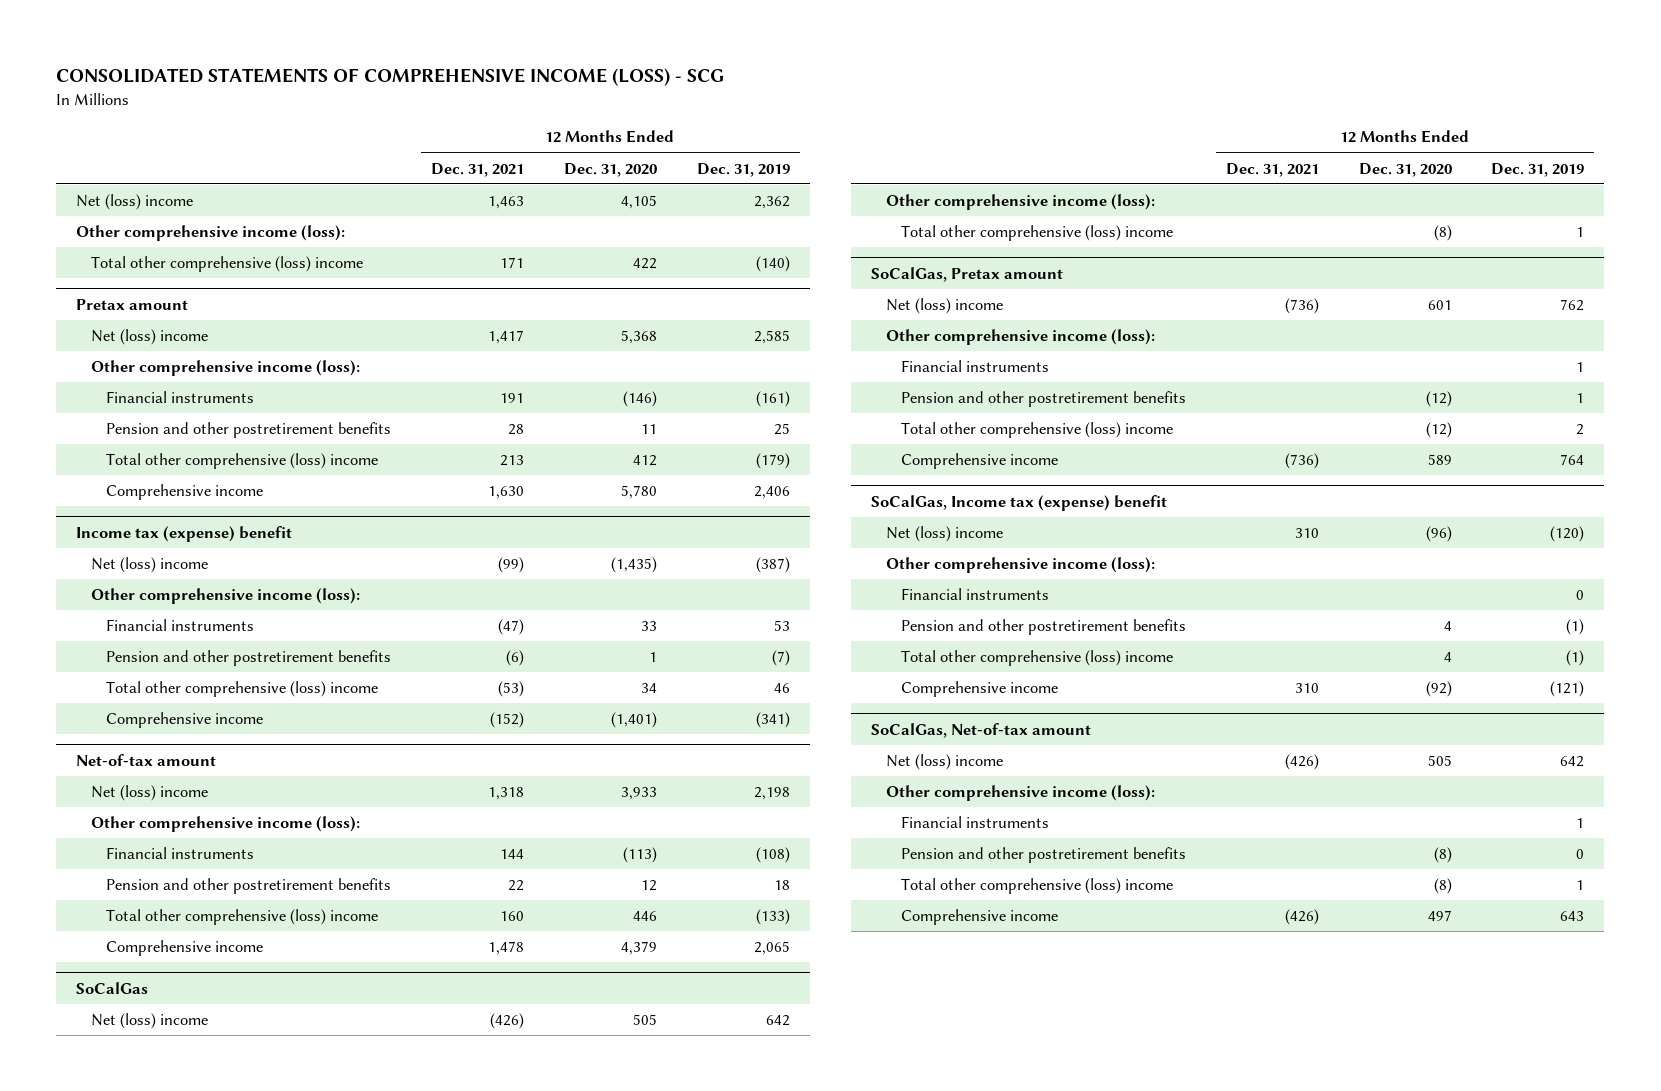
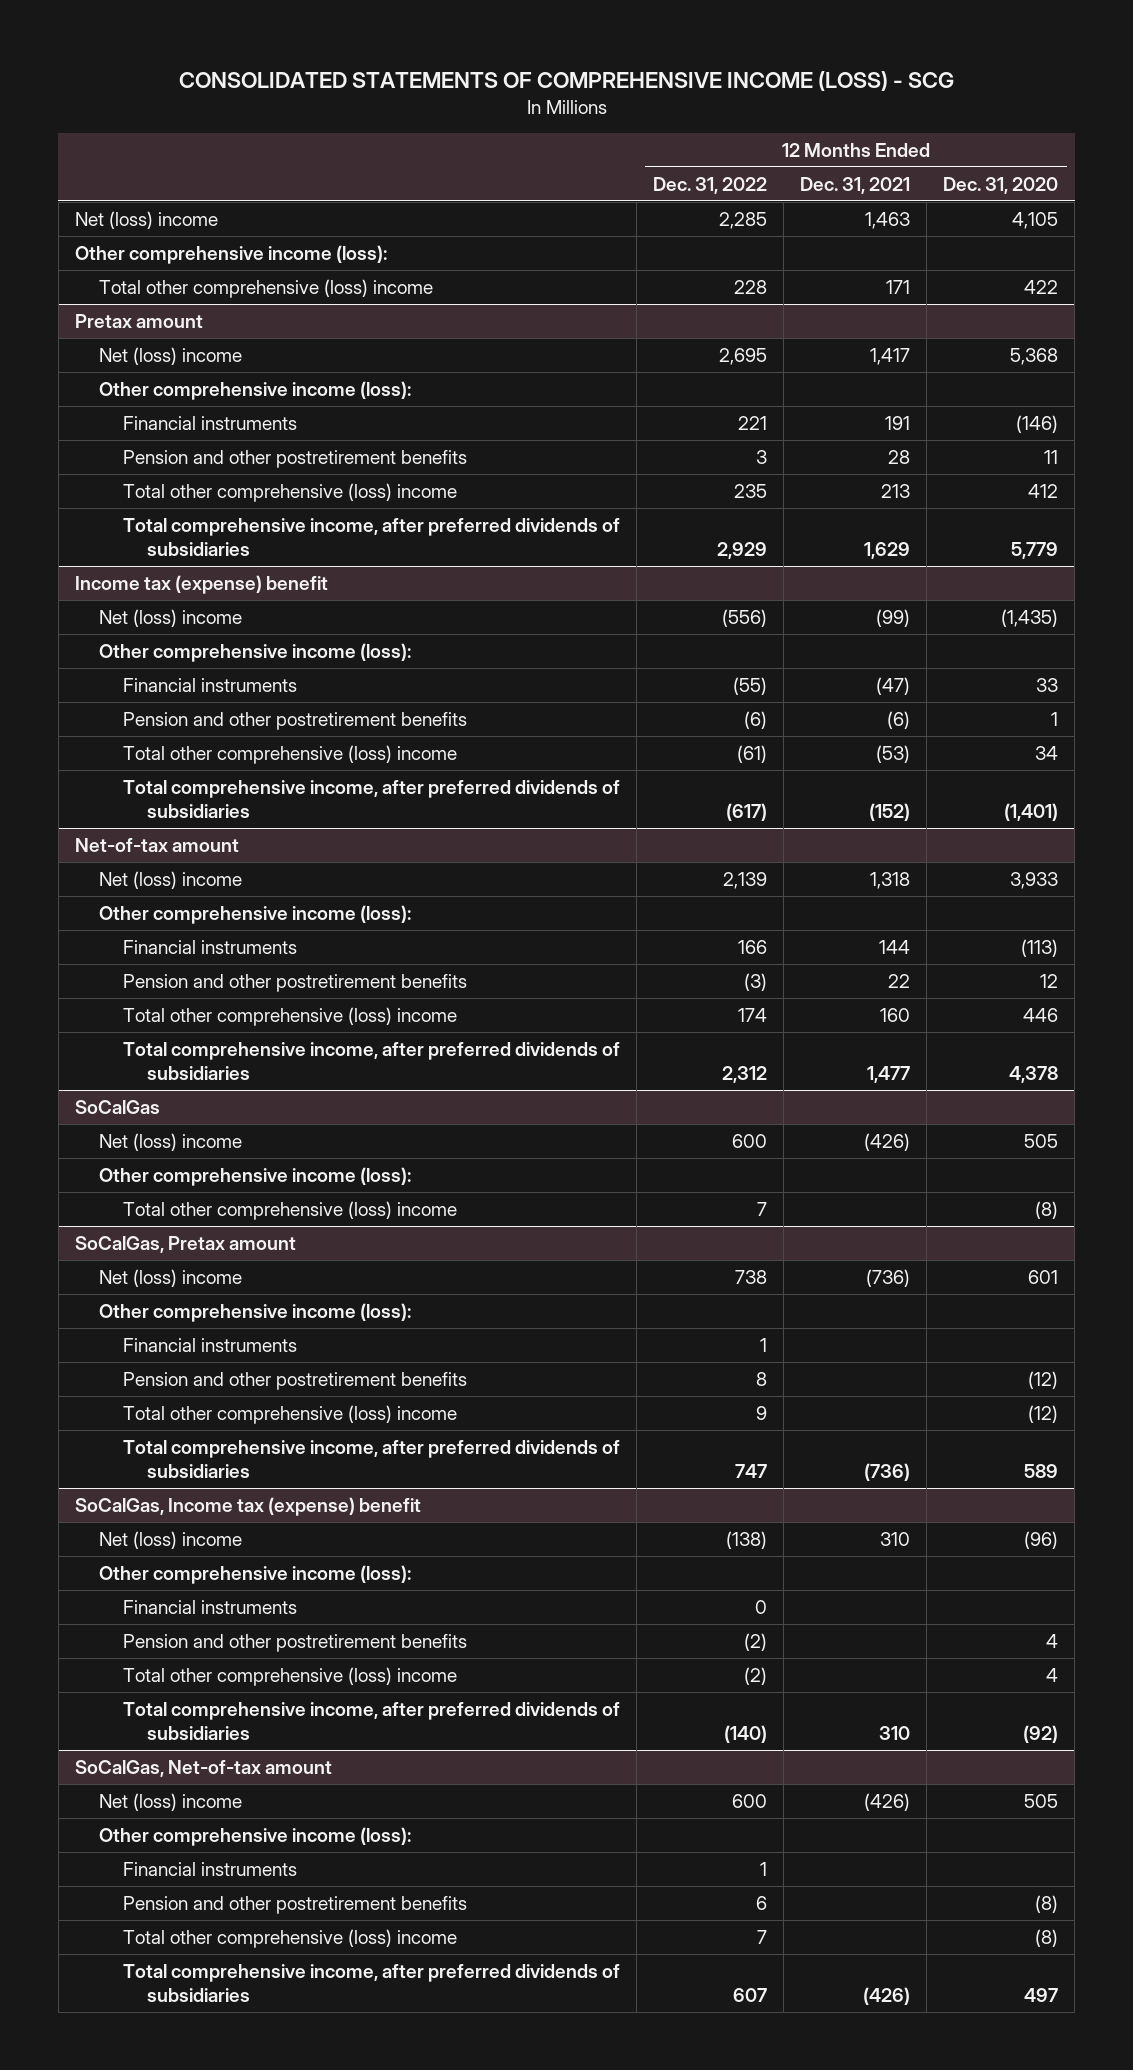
[696,162,790,177] Dec. 31, 2019 -> none
none -> [652,176,767,194] Dec. 31, 2022
[106,484,264,501] Comprehensive income -> none
none -> [122,517,620,556] Total comprehensive income, after preferred dividends of subsidiaries
[106,712,264,729] Comprehensive income -> [122,779,620,818] Total comprehensive income, after preferred dividends of subsidiaries
[106,940,264,957] Comprehensive income -> none
none -> [122,1041,620,1080] Total comprehensive income, after preferred dividends of subsidiaries
[900,453,1058,470] Comprehensive income -> [122,1439,620,1478] Total comprehensive income, after preferred dividends of subsidiaries
[900,681,1058,698] Comprehensive income -> [122,1701,620,1740] Total comprehensive income, after preferred dividends of subsidiaries
[900,909,1058,926] Comprehensive income -> [122,1963,620,2002] Total comprehensive income, after preferred dividends of subsidiaries

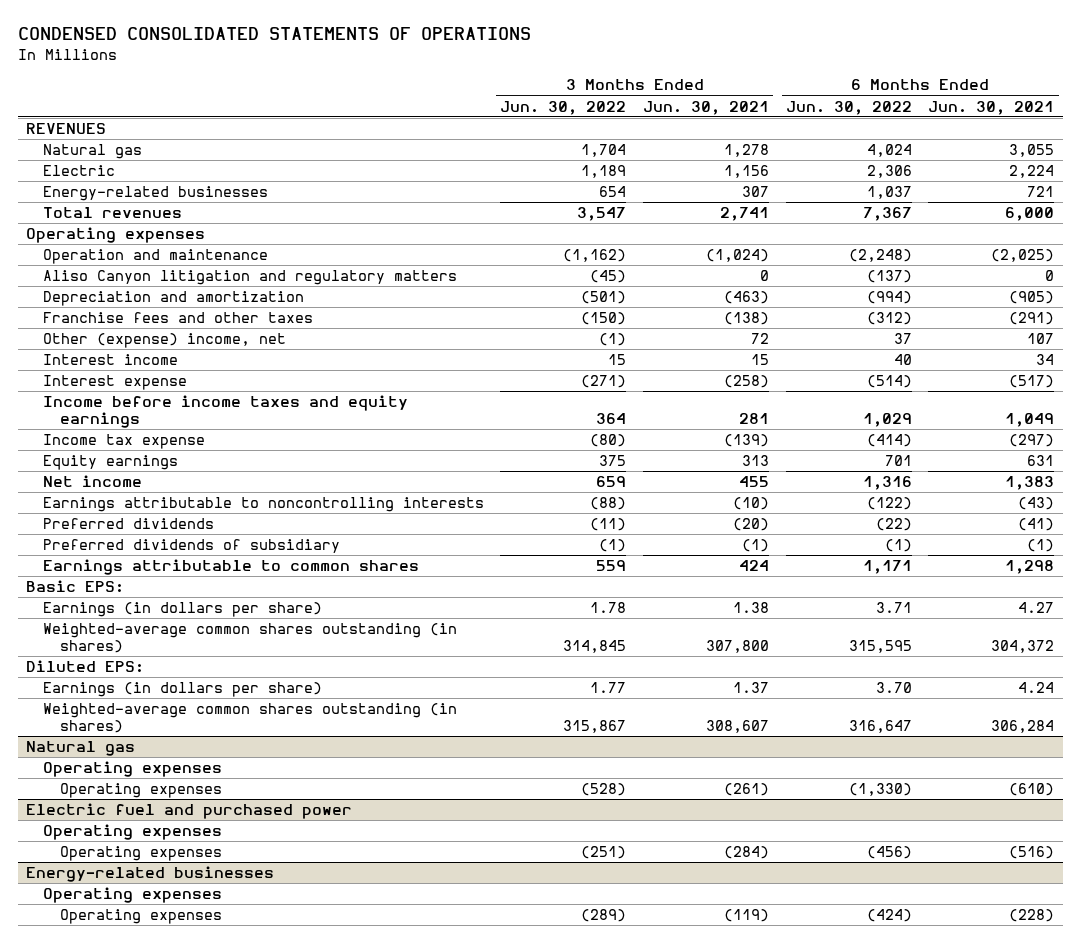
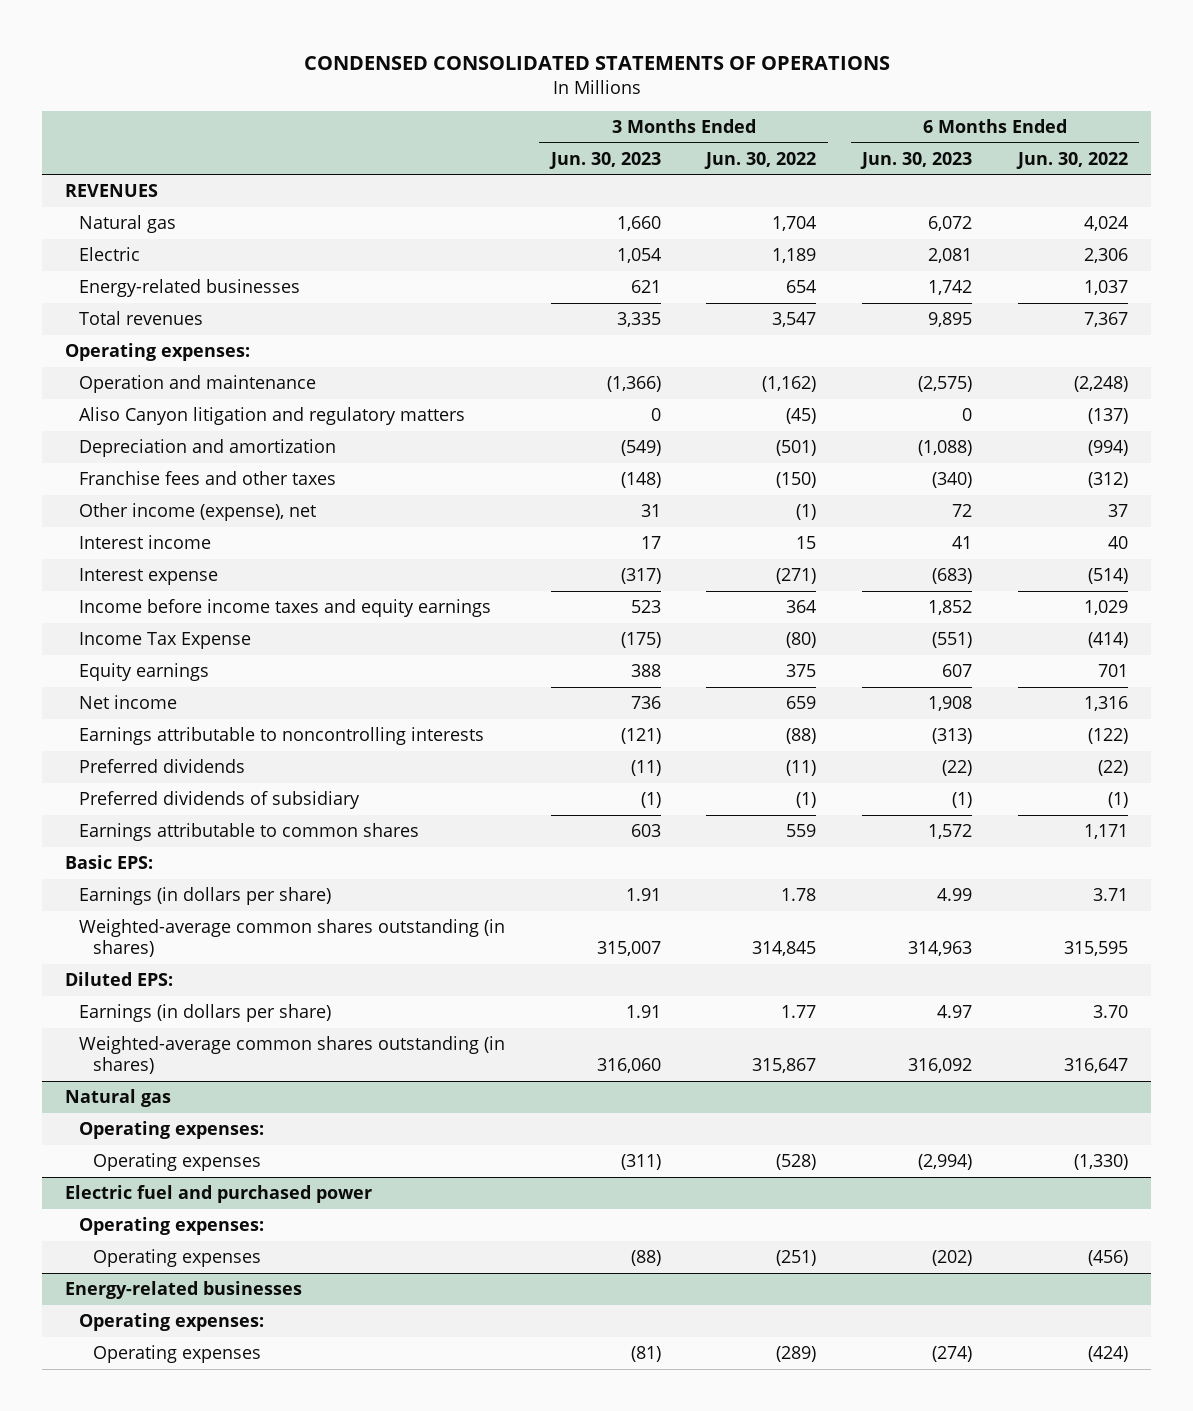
[643,100,770,115] Jun. 30, 2021 -> none
[928,100,1055,115] Jun. 30, 2021 -> none
none -> [548,151,661,169] Jun. 30, 2023
none -> [860,151,973,169] Jun. 30, 2023
[26,227,206,244] Operating expenses -> [65,343,251,362] Operating expenses:
[42,333,286,349] Other (expense) income, net -> [78,503,316,522] Other income (expense), net
[42,434,205,450] Income tax expense -> [78,632,251,650] Income Tax Expense
[42,761,222,778] Operating expenses -> [78,1121,264,1140] Operating expenses:
[42,824,222,841] Operating expenses -> [78,1217,264,1236] Operating expenses:
[42,887,222,904] Operating expenses -> [78,1313,264,1332] Operating expenses:

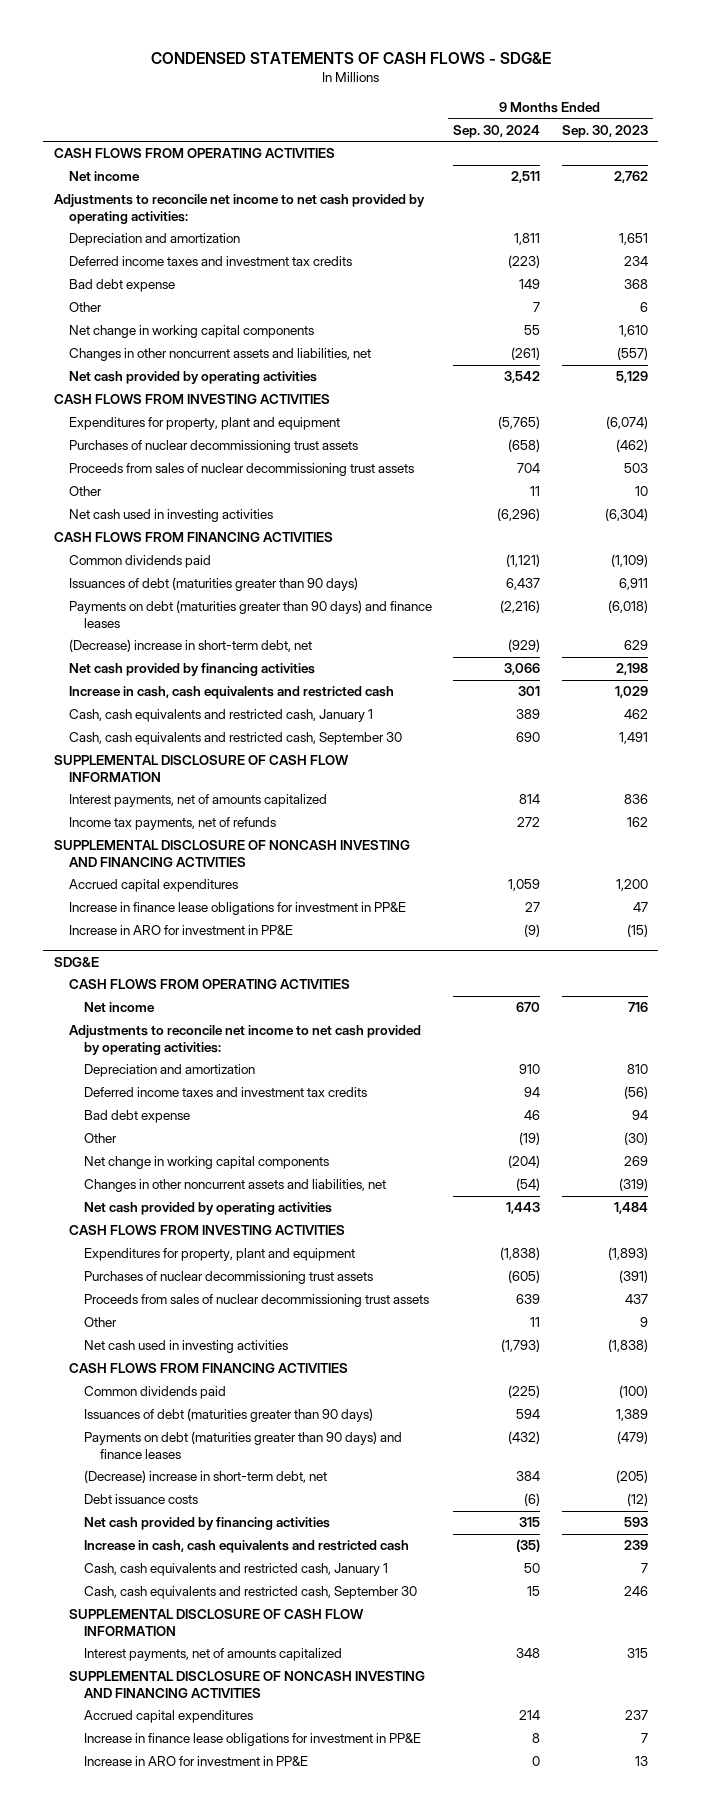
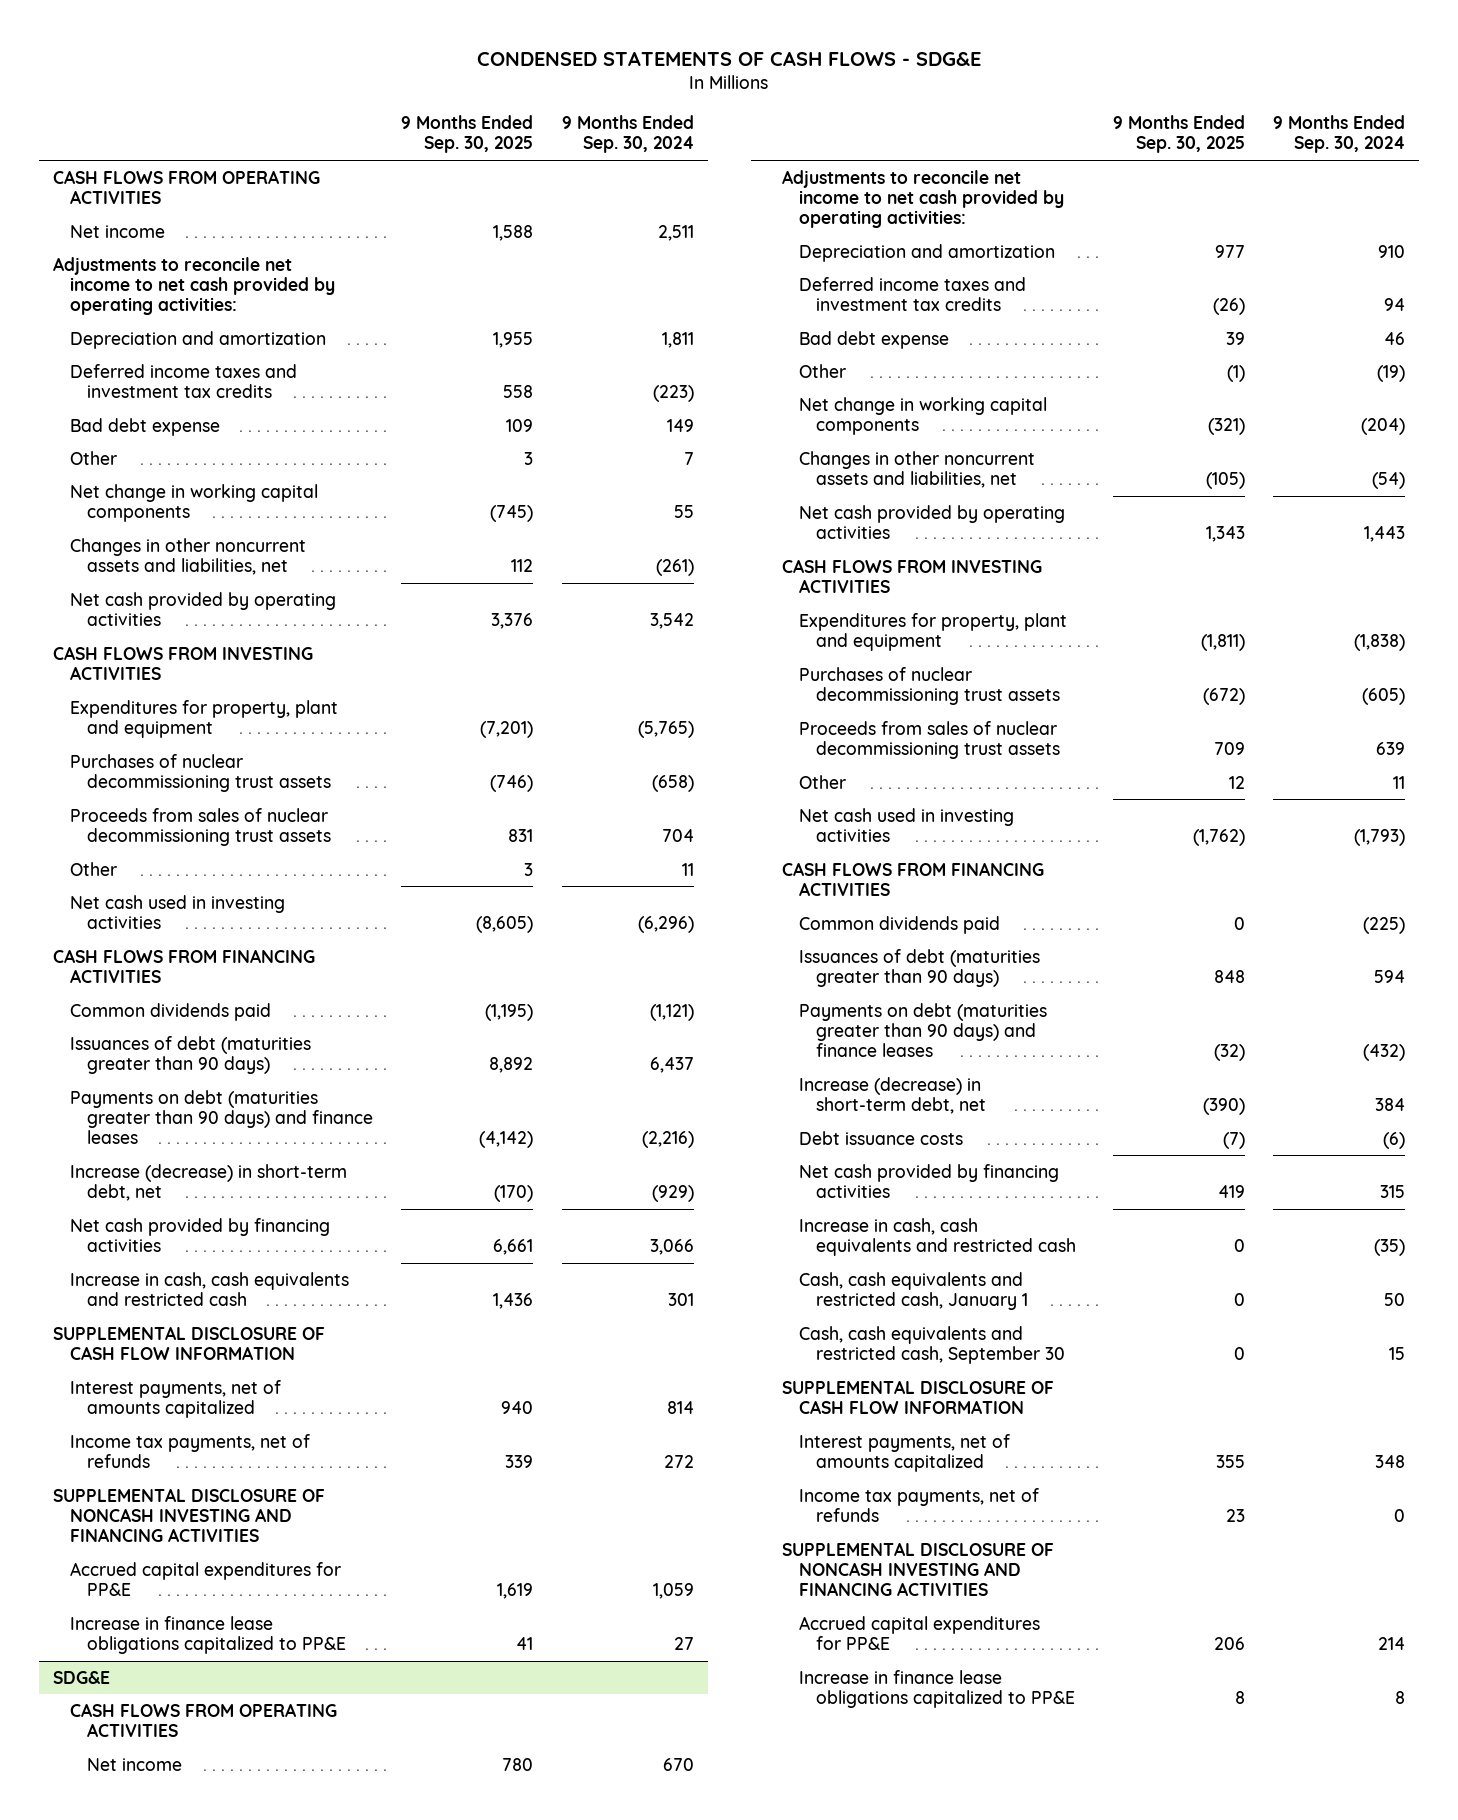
[561,124,648,138] Sep. 30, 2023 -> none
none -> [401,115,534,154] 9 Months Ended Sep. 30, 2025
[69,639,313,653] (Decrease) increase in short-term debt, net -> [70,1163,348,1202] Increase (decrease) in short-term debt, net
[69,709,374,723] Cash, cash equivalents and restricted cash, January 1 -> none
[69,732,403,746] Cash, cash equivalents and restricted cash, September 30 -> none
[69,925,294,936] Increase in ARO for investment in PP&E -> none
[69,879,239,893] Accrued capital expenditures -> [70,1561,342,1597] Accrued capital expenditures for PP&E
[69,902,407,916] Increase in finance lease obligations for investment in PP&E -> [70,1615,347,1655] Increase in finance lease obligations capitalized to PP&E
[84,1470,328,1484] (Decrease) increase in short-term debt, net -> [799,1076,987,1115] Increase (decrease) in short-term debt, net
none -> [799,1487,1040,1523] Income tax payments, net of refunds
[84,1756,309,1767] Increase in ARO for investment in PP&E -> none
[84,1710,254,1724] Accrued capital expenditures -> [799,1615,1041,1651] Accrued capital expenditures for PP&E
[84,1733,422,1747] Increase in finance lease obligations for investment in PP&E -> [799,1669,1076,1709] Increase in finance lease obligations capitalized to PP&E

